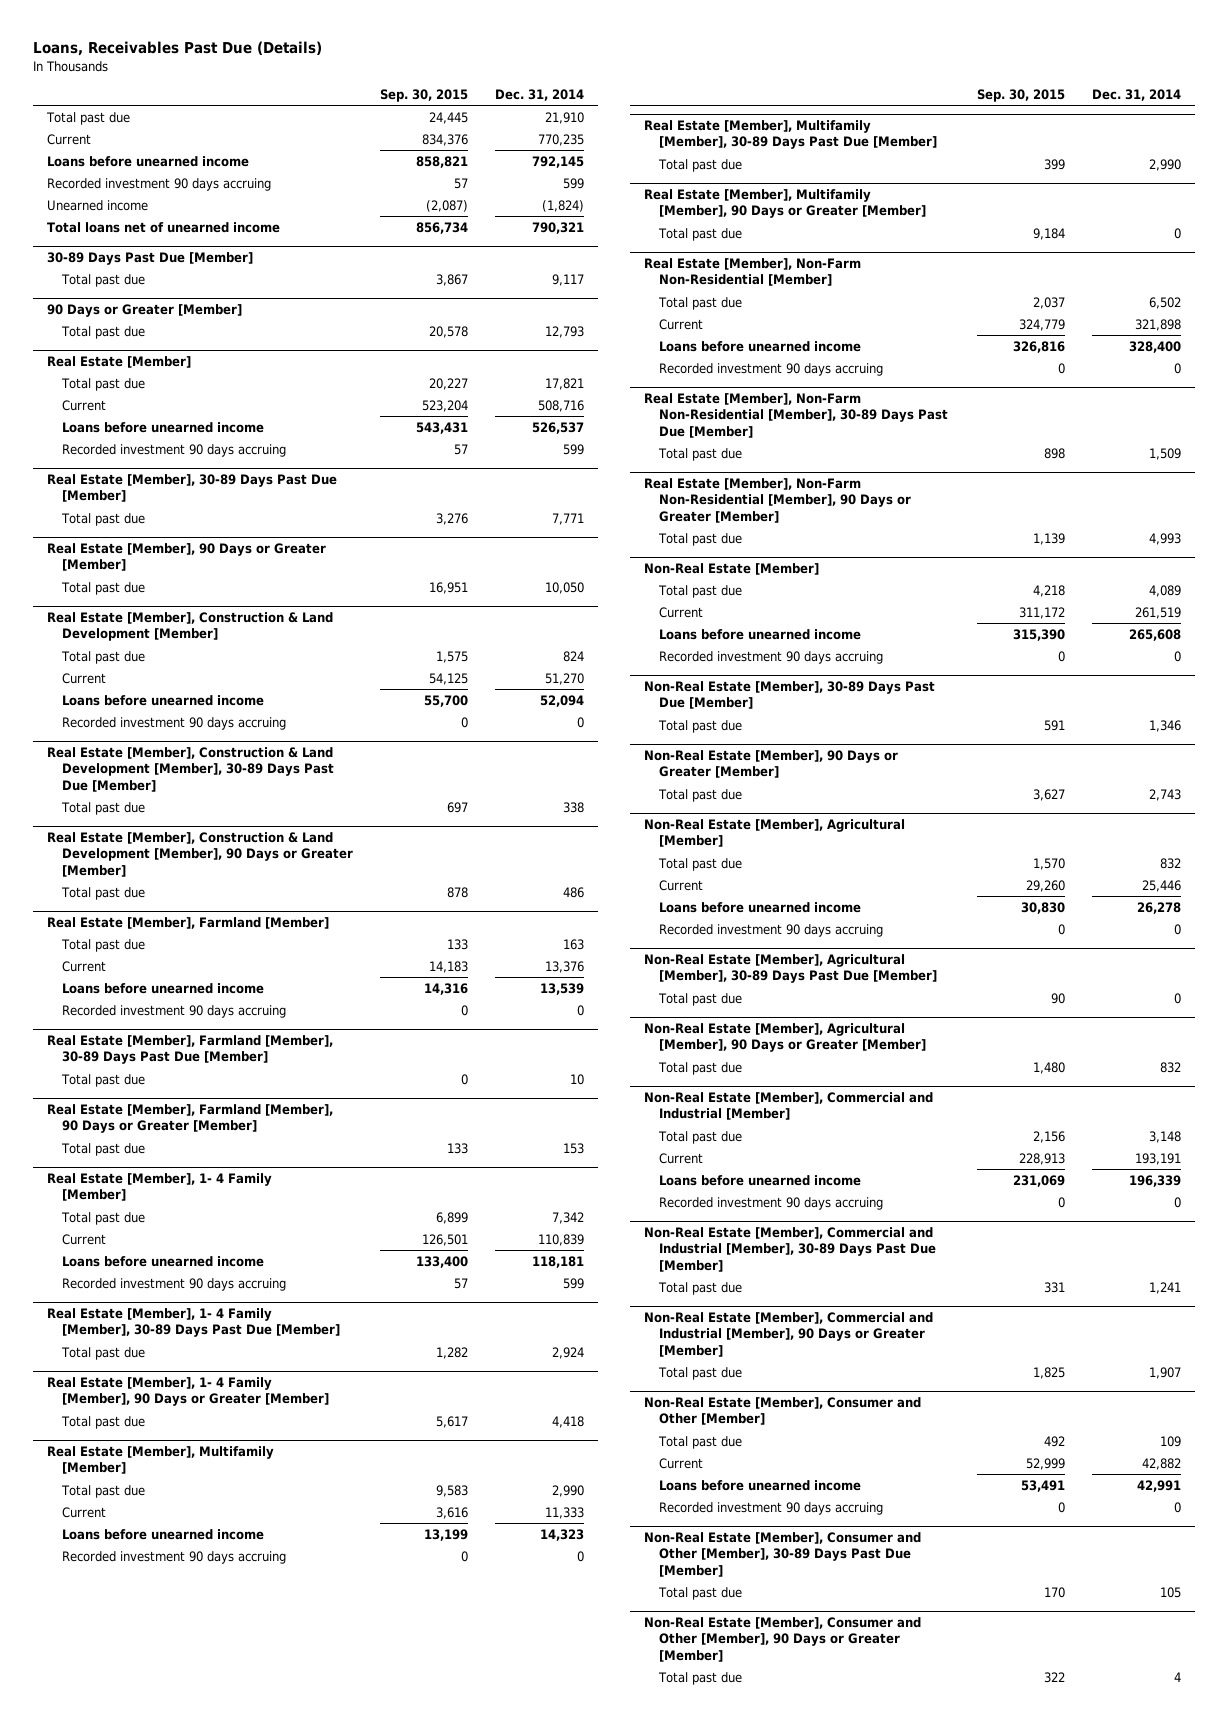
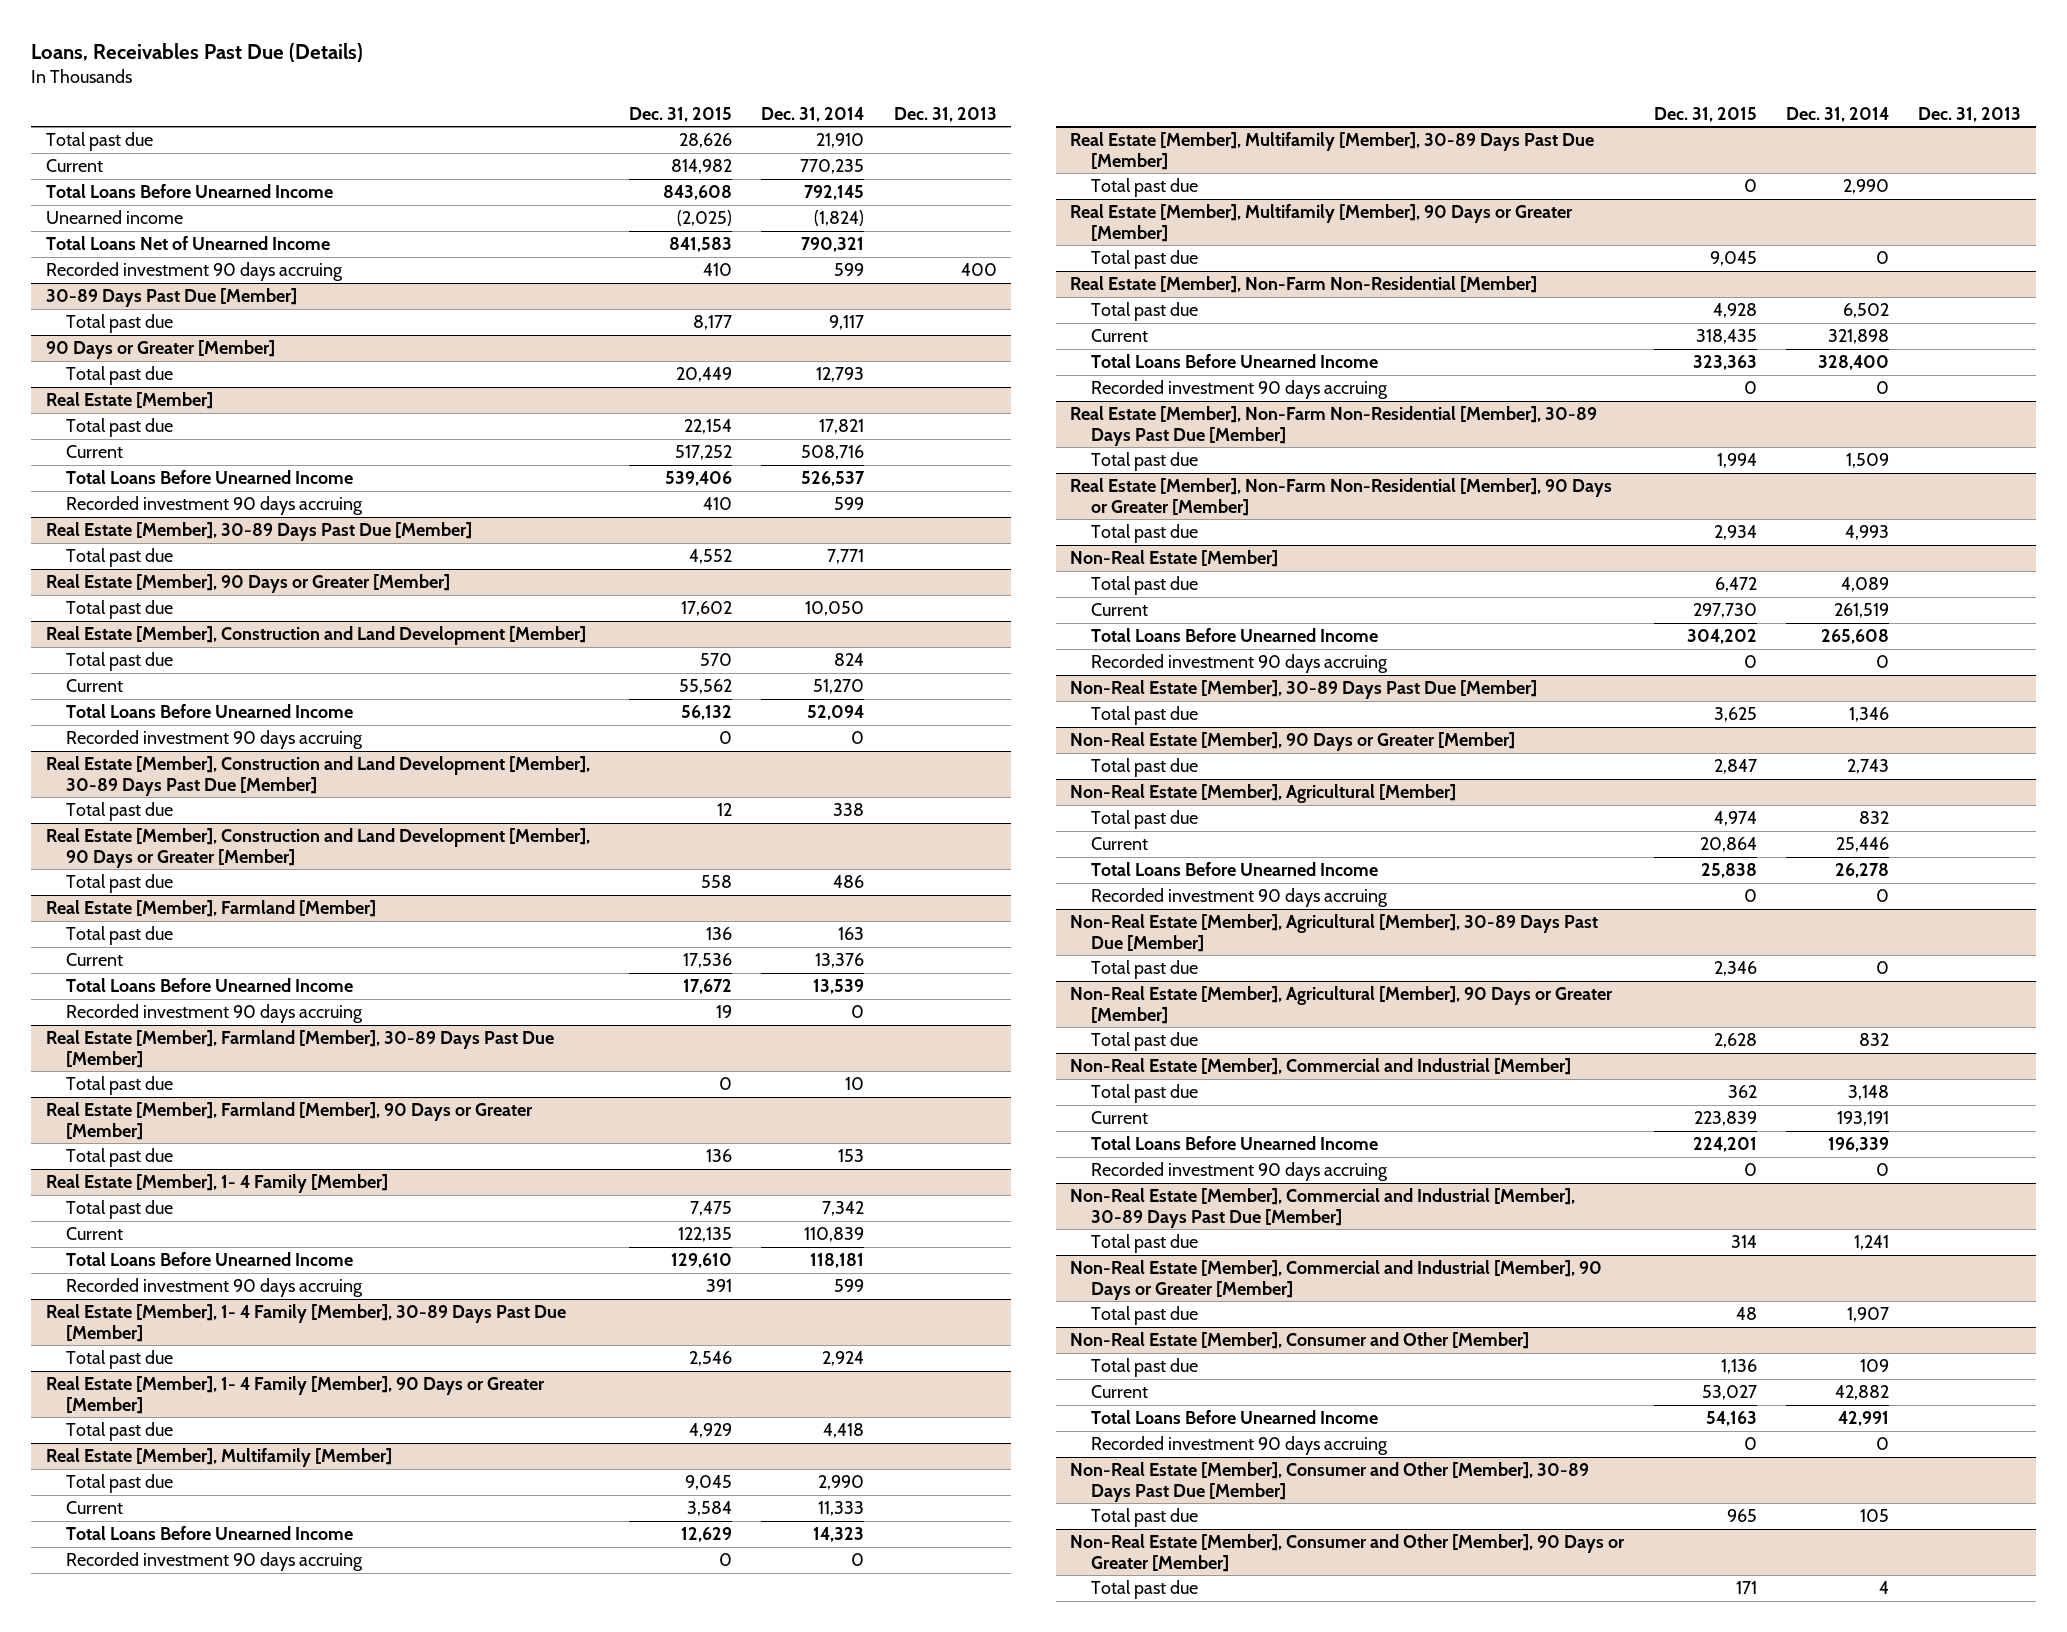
[380,89,469,103] Sep. 30, 2015 -> none
none -> [628,106,732,122] Dec. 31, 2015
none -> [893,106,997,122] Dec. 31, 2013
[47,155,250,167] Loans before unearned income -> [45,184,333,199] Total Loans Before Unearned Income
[47,221,281,233] Total loans net of unearned income -> [45,236,330,251] Total Loans Net of Unearned Income
[47,177,272,191] Recorded investment 90 days accruing -> [45,262,343,282] Recorded investment 90 days accruing
[61,421,264,433] Loans before unearned income -> [66,470,354,485] Total Loans Before Unearned Income
[47,611,334,642] Real Estate [Member], Construction & Land Development [Member] -> [45,626,586,646] Real Estate [Member], Construction and Land Development [Member]
[61,694,264,706] Loans before unearned income -> [66,704,354,719] Total Loans Before Unearned Income
[47,746,334,793] Real Estate [Member], Construction & Land Development [Member], 30-89 Days Past Due [Member] -> [45,756,590,796] Real Estate [Member], Construction and Land Development [Member], 30-89 Days Past Due [Member]
[47,831,353,878] Real Estate [Member], Construction & Land Development [Member], 90 Days or Greater [Member] -> [45,828,590,868] Real Estate [Member], Construction and Land Development [Member], 90 Days or Greater [Member]
[61,982,264,994] Loans before unearned income -> [66,978,354,993] Total Loans Before Unearned Income
[61,1255,264,1267] Loans before unearned income -> [66,1252,354,1267] Total Loans Before Unearned Income
[61,1528,264,1540] Loans before unearned income -> [66,1526,354,1541] Total Loans Before Unearned Income
[658,340,861,352] Loans before unearned income -> [1090,354,1378,369] Total Loans Before Unearned Income
[658,628,861,640] Loans before unearned income -> [1090,628,1378,643] Total Loans Before Unearned Income
[658,901,861,913] Loans before unearned income -> [1090,862,1378,877] Total Loans Before Unearned Income
[658,1174,861,1186] Loans before unearned income -> [1090,1136,1378,1151] Total Loans Before Unearned Income
[658,1479,861,1491] Loans before unearned income -> [1090,1410,1378,1425] Total Loans Before Unearned Income

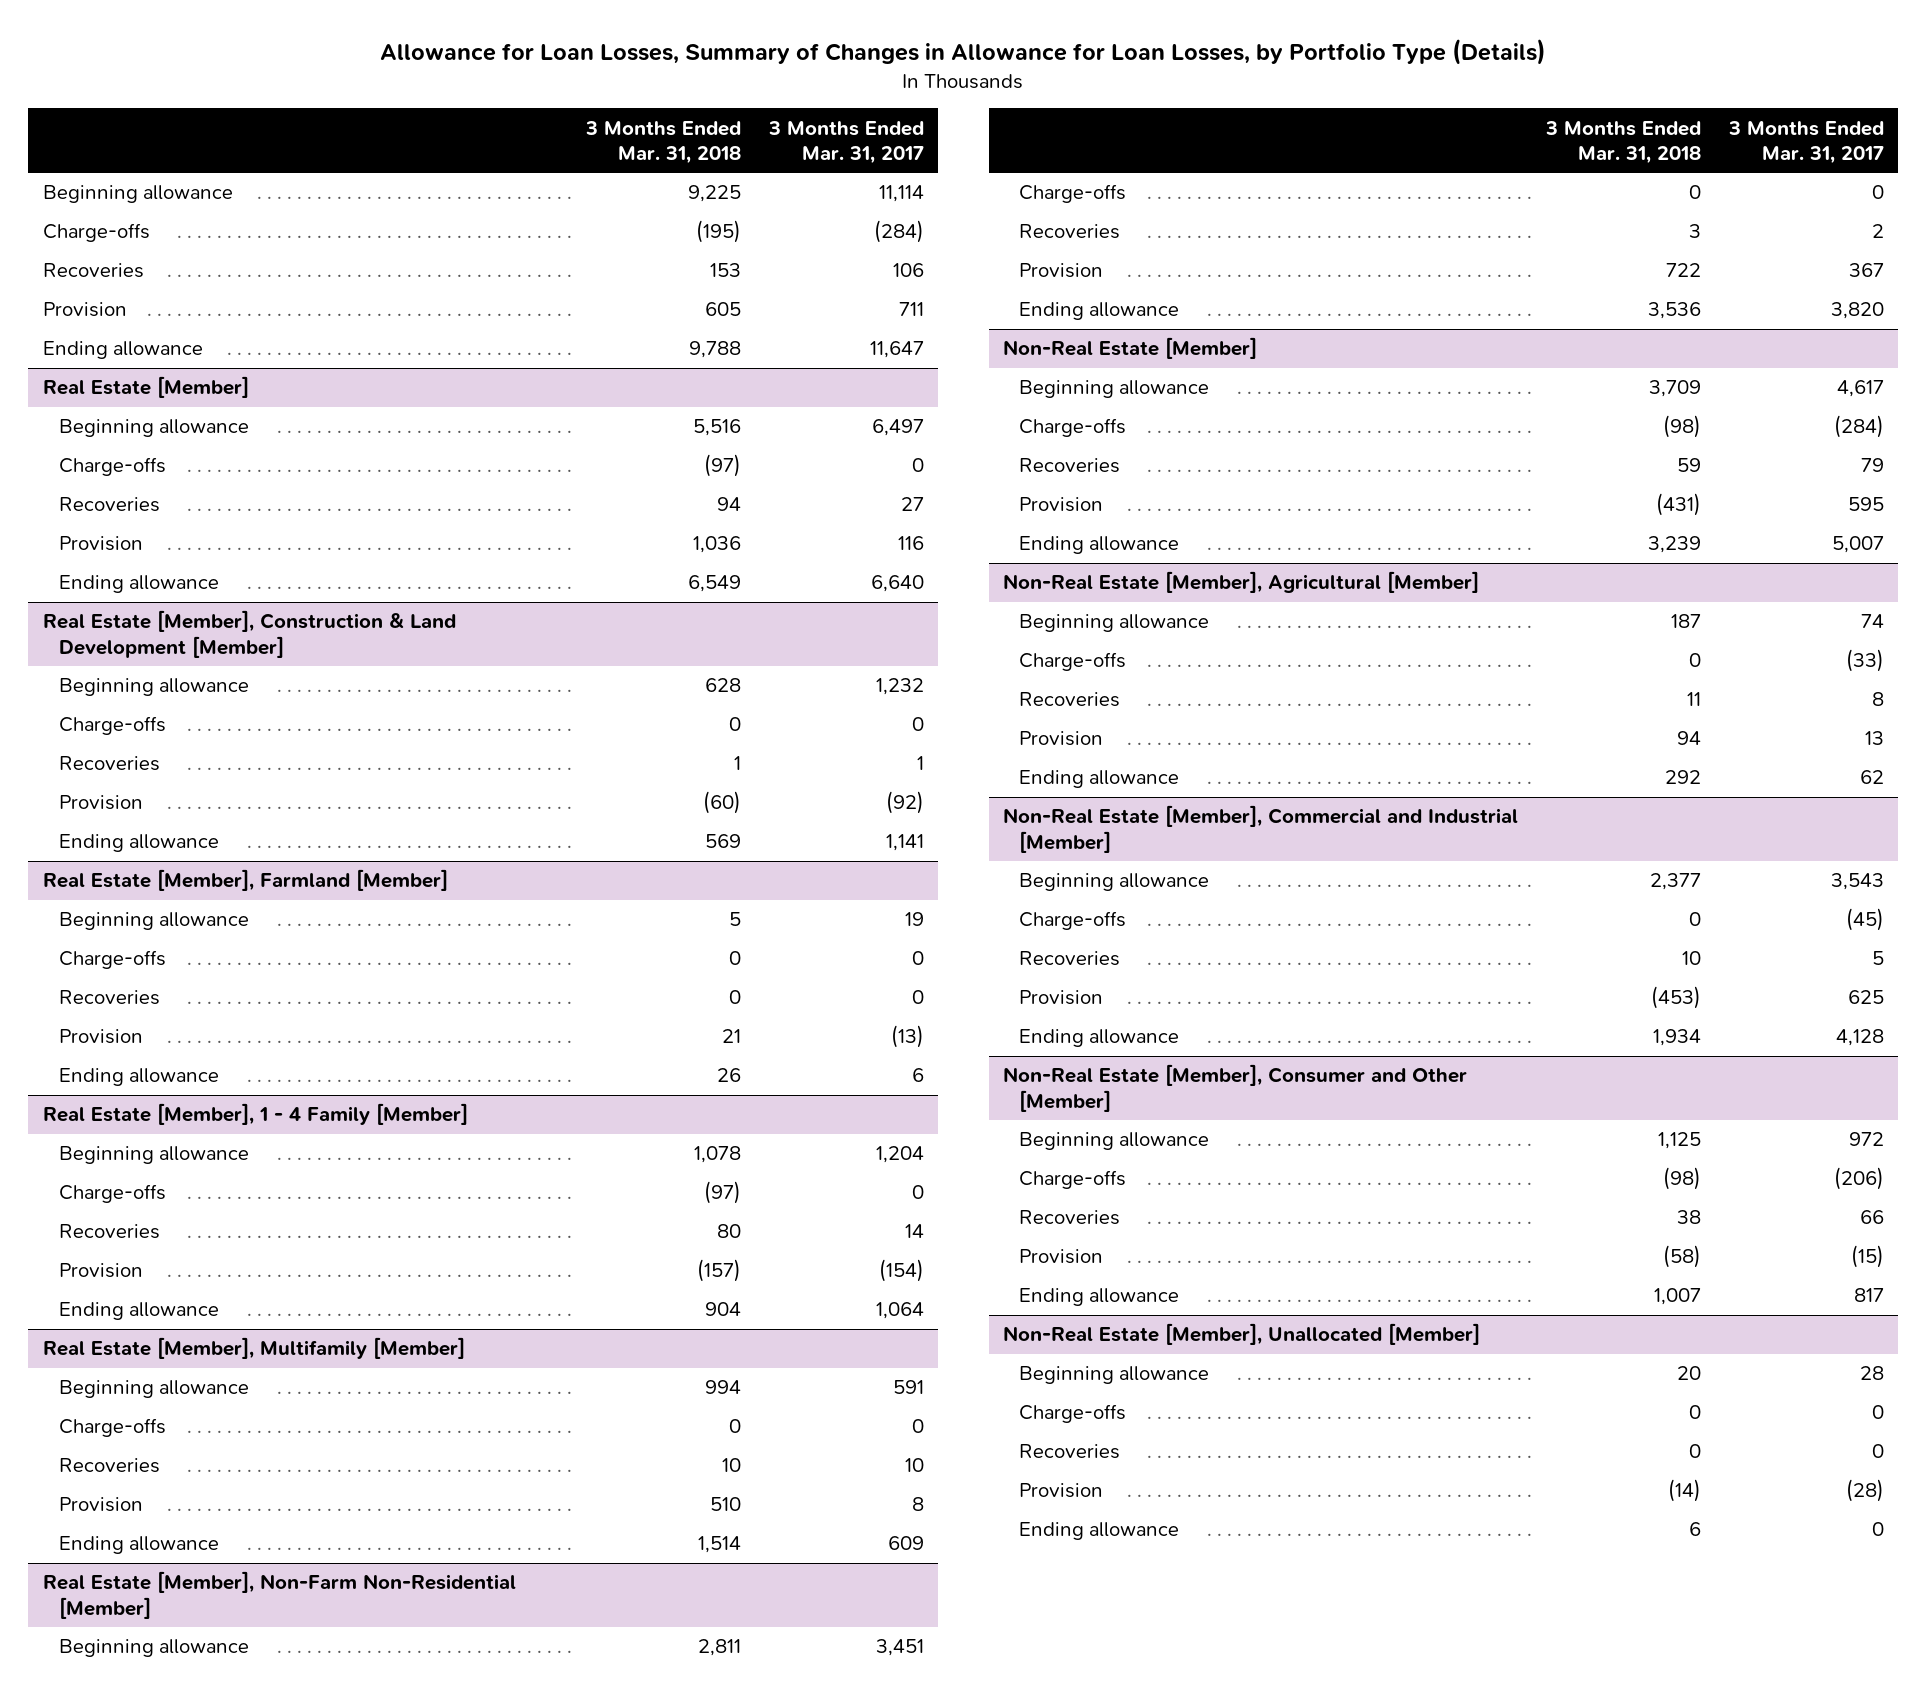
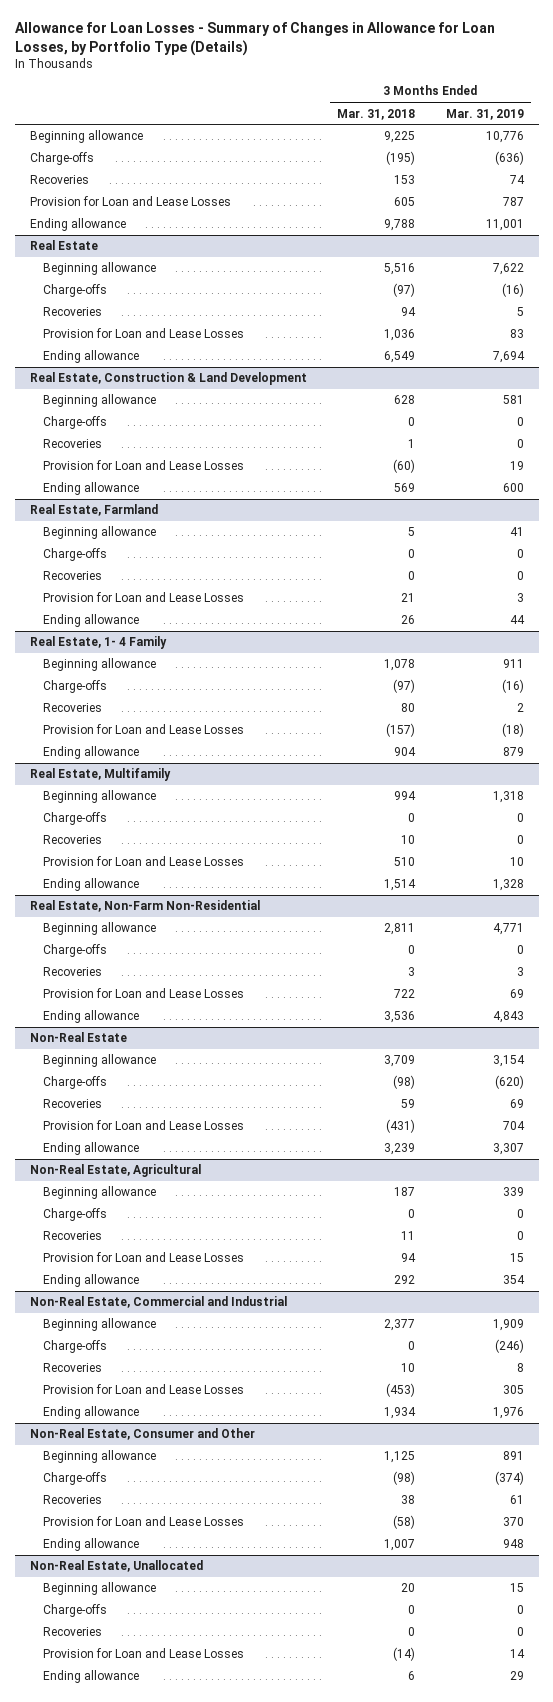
[380,39,1547,66] Allowance for Loan Losses, Summary of Changes in Allowance for Loan Losses, by Portfolio Type (Details) -> [14,22,495,56] Allowance for Loan Losses - Summary of Changes in Allowance for Loan Losses, by Portfolio Type (Details)
[767,120,924,164] 3 Months Ended Mar. 31, 2017 -> none
none -> [445,108,524,120] Mar. 31, 2019
[42,302,127,318] Provision -> [29,196,231,207] Provision for Loan and Lease Losses
[42,376,249,399] Real Estate [Member] -> [29,240,98,251] Real Estate
[58,536,143,552] Provision -> [43,328,245,339] Provision for Loan and Lease Losses
[42,610,456,658] Real Estate [Member], Construction & Land Development [Member] -> [29,372,307,386] Real Estate, Construction & Land Development
[58,795,143,811] Provision -> [43,460,245,471] Provision for Loan and Lease Losses
[42,869,448,892] Real Estate [Member], Farmland [Member] -> [29,504,158,517] Real Estate, Farmland
[58,1029,143,1045] Provision -> [43,592,245,603] Provision for Loan and Lease Losses
[42,1103,468,1126] Real Estate [Member], 1 - 4 Family [Member] -> [29,636,167,650] Real Estate, 1- 4 Family
[58,1263,143,1279] Provision -> [43,724,245,735] Provision for Loan and Lease Losses
[42,1337,465,1360] Real Estate [Member], Multifamily [Member] -> [29,768,171,782] Real Estate, Multifamily
[58,1497,143,1513] Provision -> [43,856,245,867] Provision for Loan and Lease Losses
[42,1571,516,1619] Real Estate [Member], Non-Farm Non-Residential [Member] -> [29,900,260,913] Real Estate, Non-Farm Non-Residential
[1019,263,1104,279] Provision -> [43,988,245,999] Provision for Loan and Lease Losses
[1003,337,1258,360] Non-Real Estate [Member] -> [29,1032,127,1043] Non-Real Estate
[1019,497,1104,513] Provision -> [43,1120,245,1131] Provision for Loan and Lease Losses
[1003,571,1480,594] Non-Real Estate [Member], Agricultural [Member] -> [29,1164,201,1178] Non-Real Estate, Agricultural
[1019,731,1104,747] Provision -> [43,1252,245,1263] Provision for Loan and Lease Losses
[1003,805,1519,853] Non-Real Estate [Member], Commercial and Industrial [Member] -> [29,1296,287,1309] Non-Real Estate, Commercial and Industrial
[1019,990,1104,1006] Provision -> [43,1384,245,1395] Provision for Loan and Lease Losses
[1003,1064,1468,1112] Non-Real Estate [Member], Consumer and Other [Member] -> [29,1428,255,1441] Non-Real Estate, Consumer and Other
[1019,1249,1104,1265] Provision -> [43,1516,245,1527] Provision for Loan and Lease Losses
[1003,1323,1481,1346] Non-Real Estate [Member], Unallocated [Member] -> [29,1560,203,1573] Non-Real Estate, Unallocated
[1019,1483,1104,1499] Provision -> [43,1648,245,1659] Provision for Loan and Lease Losses

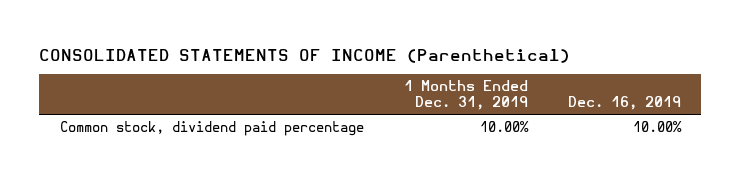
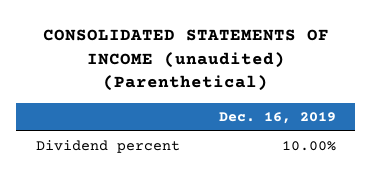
[39,48,571,63] CONSOLIDATED STATEMENTS OF INCOME (Parenthetical) -> [42,29,329,92] CONSOLIDATED STATEMENTS OF INCOME (unaudited) (Parenthetical)
[403,80,528,111] 1 Months Ended Dec. 31, 2019 -> none
[59,121,364,137] Common stock, dividend paid percentage -> [35,140,180,154] Dividend percent

